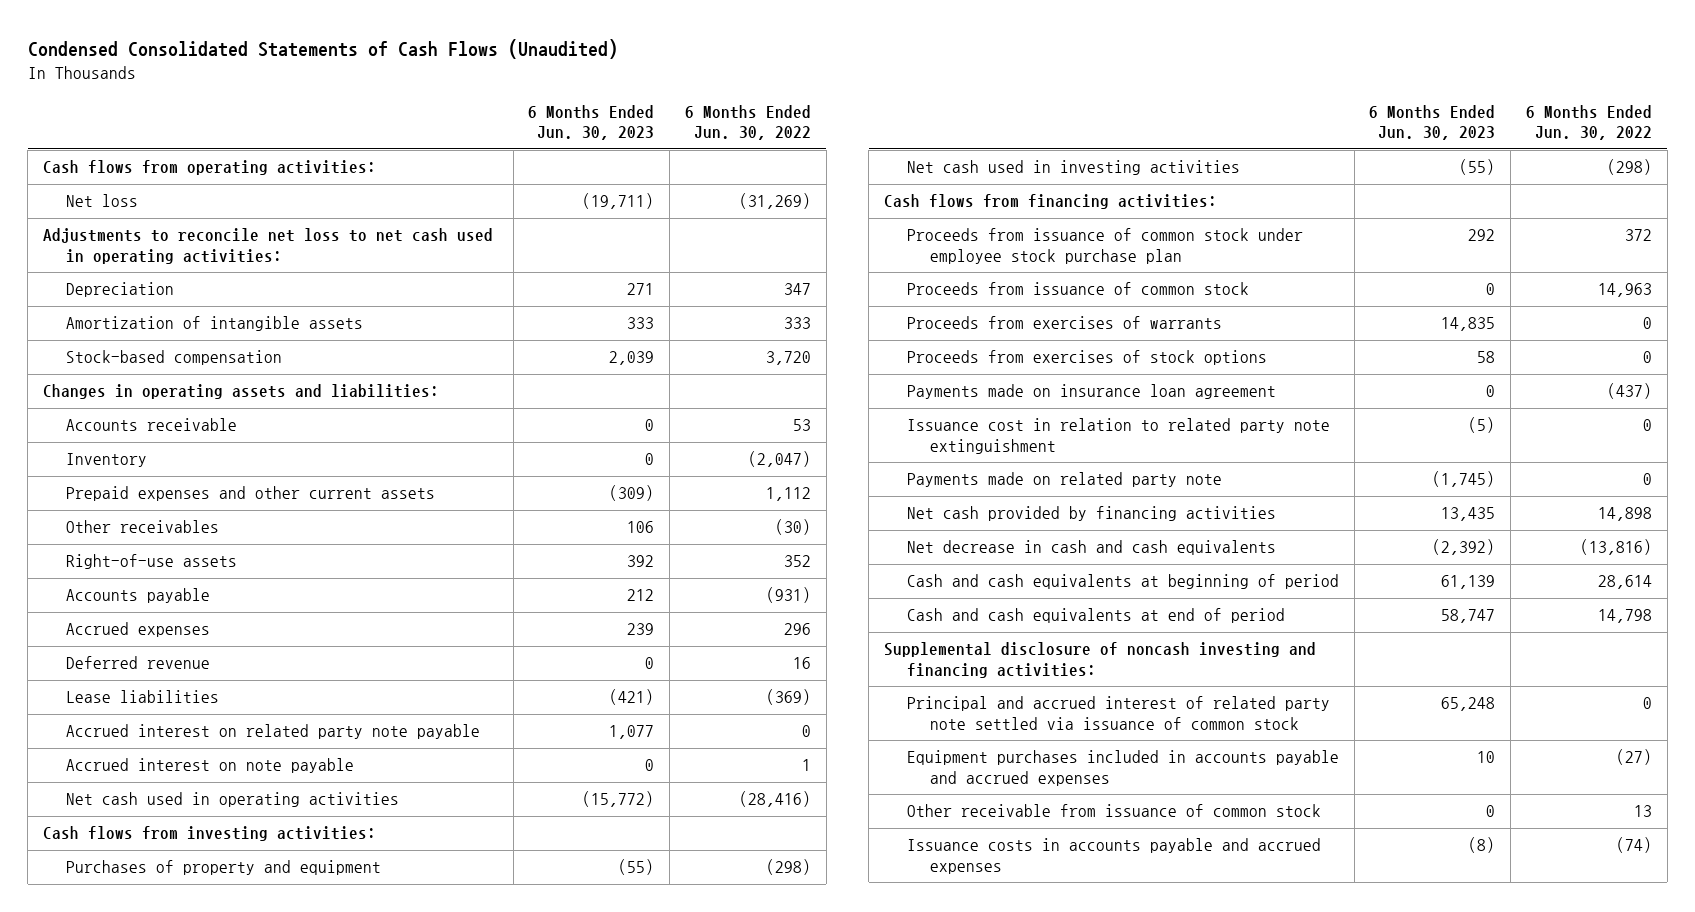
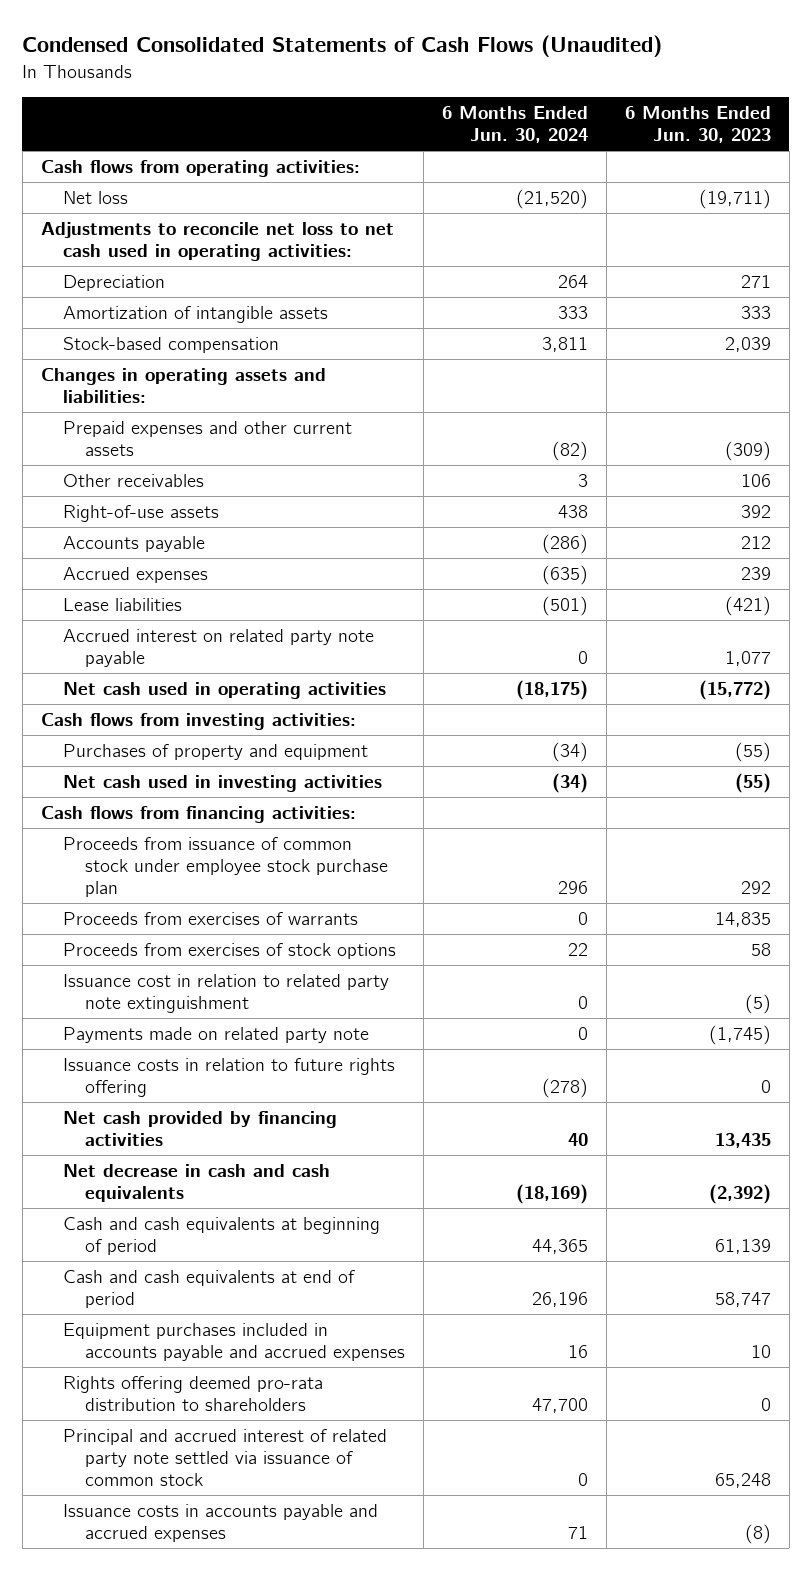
[684,105,811,141] 6 Months Ended Jun. 30, 2022 -> none
none -> [442,106,589,144] 6 Months Ended Jun. 30, 2024
[66,418,238,432] Accounts receivable -> none
[66,453,148,468] Inventory -> none
[66,656,211,670] Deferred revenue -> none
[66,758,355,774] Accrued interest on note payable -> none
[907,282,1250,296] Proceeds from issuance of common stock -> none
[907,384,1277,400] Payments made on insurance loan agreement -> none
none -> [62,1058,395,1098] Issuance costs in relation to future rights offering
[884,642,1317,678] Supplemental disclosure of noncash investing and financing activities: -> none
[907,804,1322,818] Other receivable from issuance of common stock -> none
none -> [62,1376,323,1412] Rights offering deemed pro-rata distribution to shareholders
[907,696,1331,730] Principal and accrued interest of related party note settled via issuance of common stock -> [62,1429,387,1487] Principal and accrued interest of related party note settled via issuance of common stock

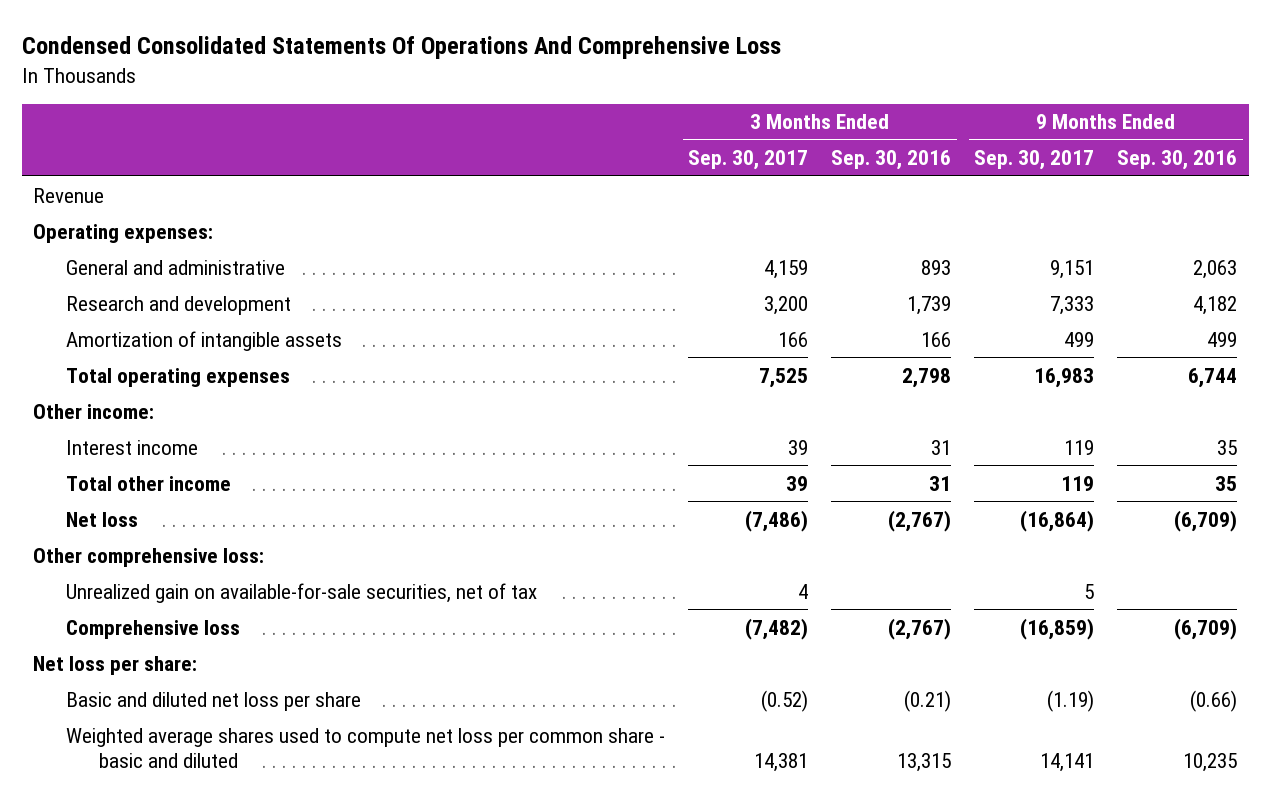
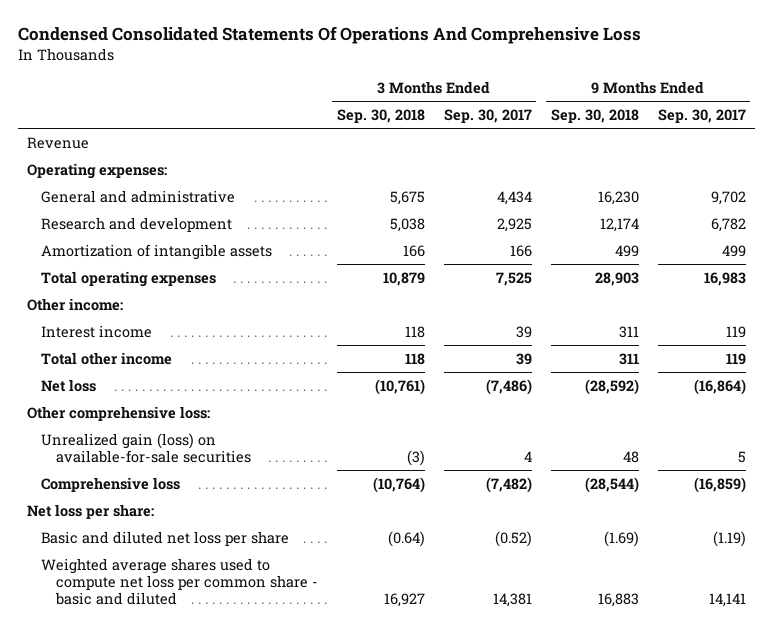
[831,150,952,171] Sep. 30, 2016 -> none
[1117,150,1238,171] Sep. 30, 2016 -> none
none -> [336,109,425,124] Sep. 30, 2018
none -> [550,109,639,124] Sep. 30, 2018
[764,259,809,279] 4,159 -> [496,190,532,205] 4,434
[1050,259,1095,279] 9,151 -> [710,190,746,205] 9,702
[764,295,809,315] 3,200 -> [496,217,532,232] 2,925
[1050,295,1095,315] 7,333 -> [710,217,746,232] 6,782
[66,582,538,603] Unrealized gain on available-for-sale securities, net of tax -> [41,432,251,463] Unrealized gain (loss) on available-for-sale securities

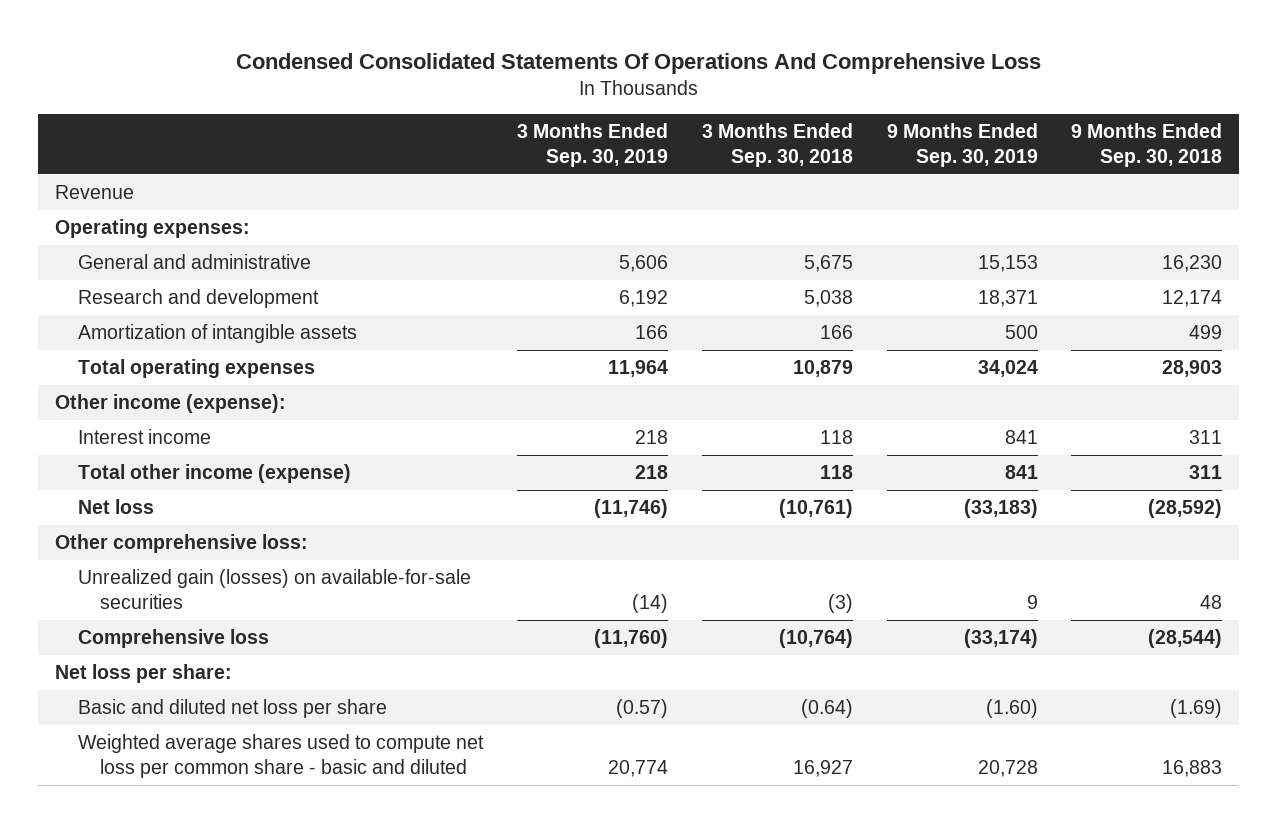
[443,109,532,124] Sep. 30, 2017 -> none
[657,109,746,124] Sep. 30, 2017 -> none
none -> [516,123,668,167] 3 Months Ended Sep. 30, 2019
none -> [886,123,1038,167] 9 Months Ended Sep. 30, 2019
[27,297,124,311] Other income: -> [55,394,287,414] Other income (expense):
[41,351,173,365] Total other income -> [77,464,351,484] Total other income (expense)
[41,432,251,463] Unrealized gain (loss) on available-for-sale securities -> [77,569,471,609] Unrealized gain (losses) on available-for-sale securities

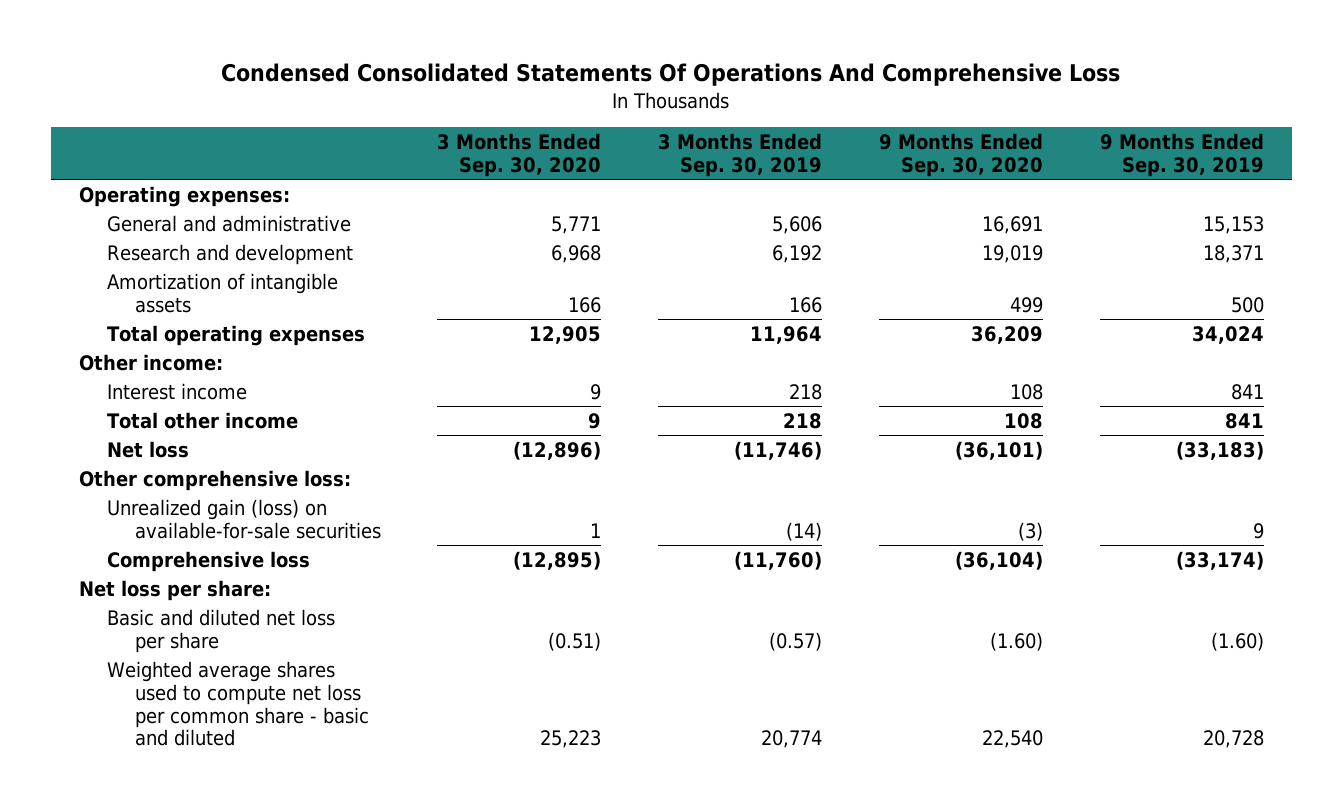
[701,123,853,167] 3 Months Ended Sep. 30, 2018 -> none
[1071,123,1223,167] 9 Months Ended Sep. 30, 2018 -> none
none -> [437,132,602,177] 3 Months Ended Sep. 30, 2020
none -> [878,132,1043,177] 9 Months Ended Sep. 30, 2020
[55,185,135,200] Revenue -> none
[55,394,287,414] Other income (expense): -> [79,353,224,371] Other income:
[77,464,351,484] Total other income (expense) -> [106,411,298,429] Total other income
[77,569,471,609] Unrealized gain (losses) on available-for-sale securities -> [106,498,381,539] Unrealized gain (loss) on available-for-sale securities

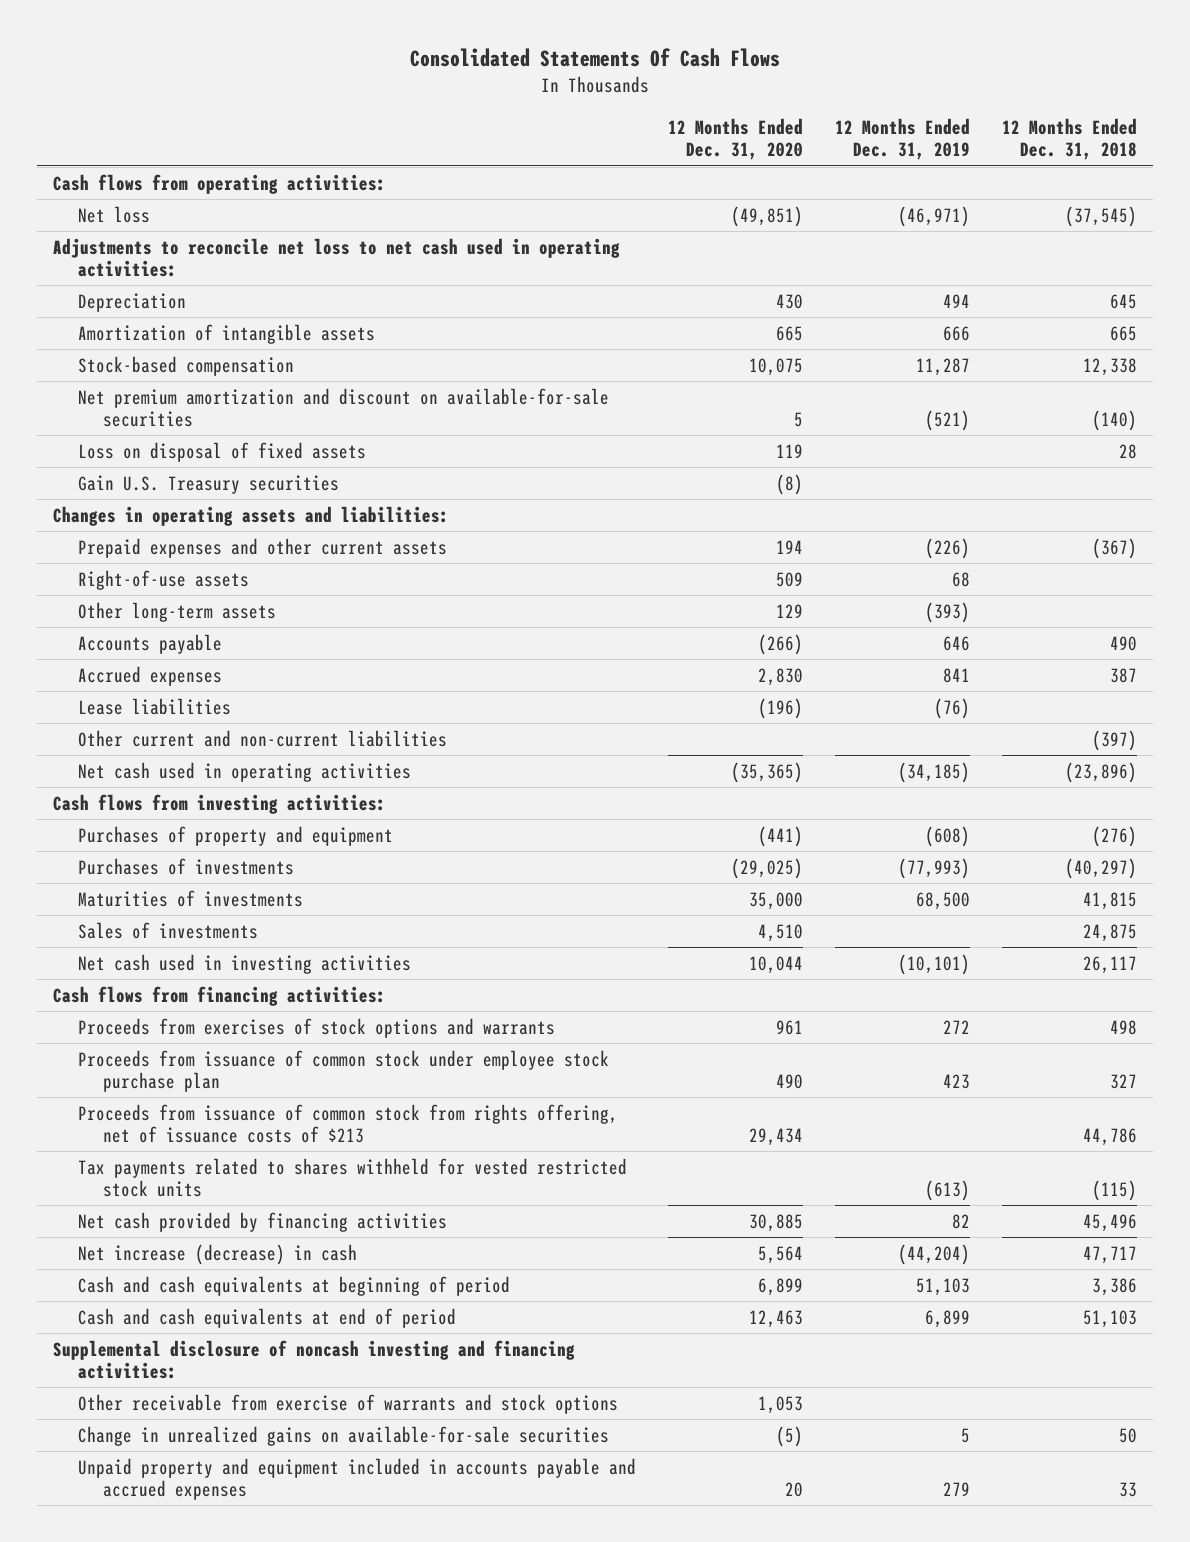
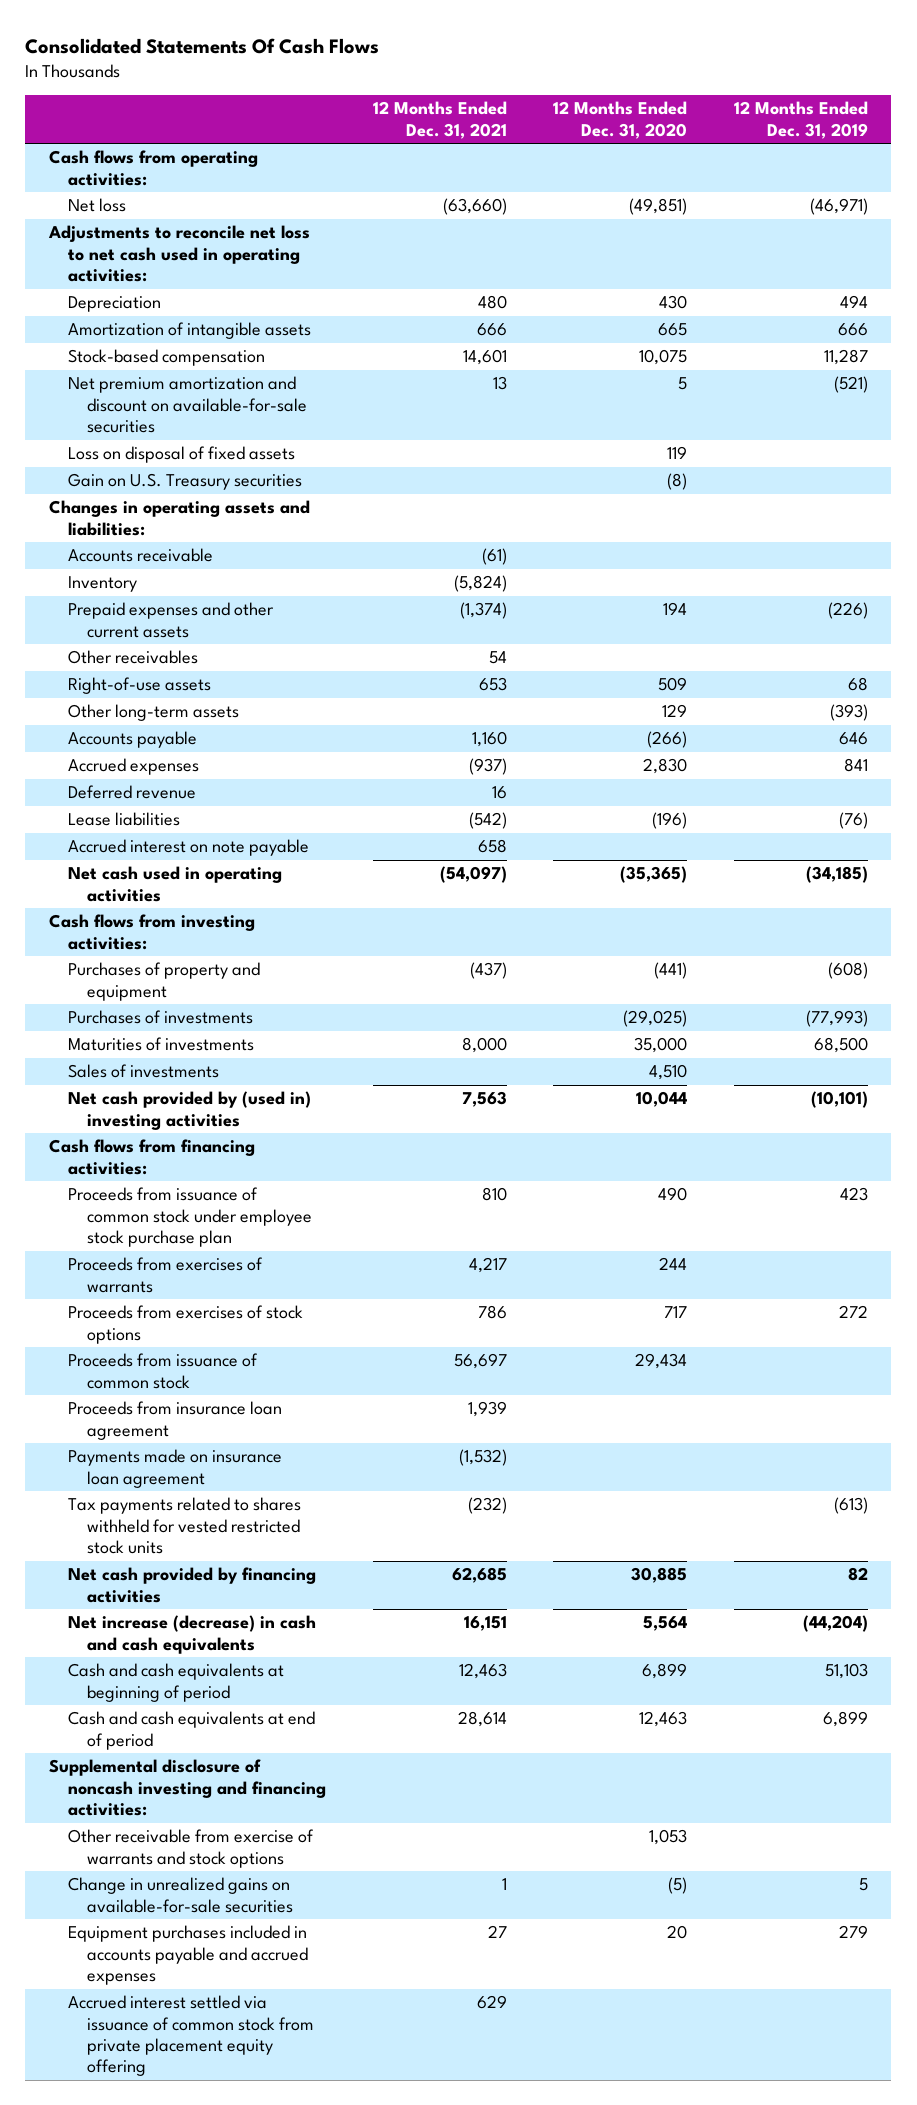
[1001,118,1137,161] 12 Months Ended Dec. 31, 2018 -> none
none -> [372,101,507,139] 12 Months Ended Dec. 31, 2021
[77,474,339,494] Gain U.S. Treasury securities -> [67,473,302,491] Gain on U.S. Treasury securities
none -> [67,548,213,563] Accounts receivable
none -> [67,576,137,593] Inventory
none -> [67,650,198,665] Other receivables
none -> [67,785,196,800] Deferred revenue
[77,729,447,747] Other current and non-current liabilities -> none
none -> [67,839,309,857] Accrued interest on note payable
[77,953,411,974] Net cash used in investing activities -> [67,1091,311,1130] Net cash provided by (used in) investing activities
[77,1017,555,1038] Proceeds from exercises of stock options and warrants -> none
none -> [67,1257,263,1293] Proceeds from exercises of warrants
none -> [67,1305,303,1344] Proceeds from exercises of stock options
[77,1103,618,1144] Proceeds from issuance of common stock from rights offering, net of issuance costs of $213 -> [67,1353,258,1389] Proceeds from issuance of common stock
none -> [67,1401,282,1440] Proceeds from insurance loan agreement
none -> [67,1449,282,1488] Payments made on insurance loan agreement
[77,1243,357,1265] Net increase (decrease) in cash -> [67,1615,316,1654] Net increase (decrease) in cash and cash equivalents
[77,1457,636,1501] Unpaid property and equipment included in accounts payable and accrued expenses -> [67,1925,309,1986] Equipment purchases included in accounts payable and accrued expenses
none -> [67,1995,315,2077] Accrued interest settled via issuance of common stock from private placement equity offering

